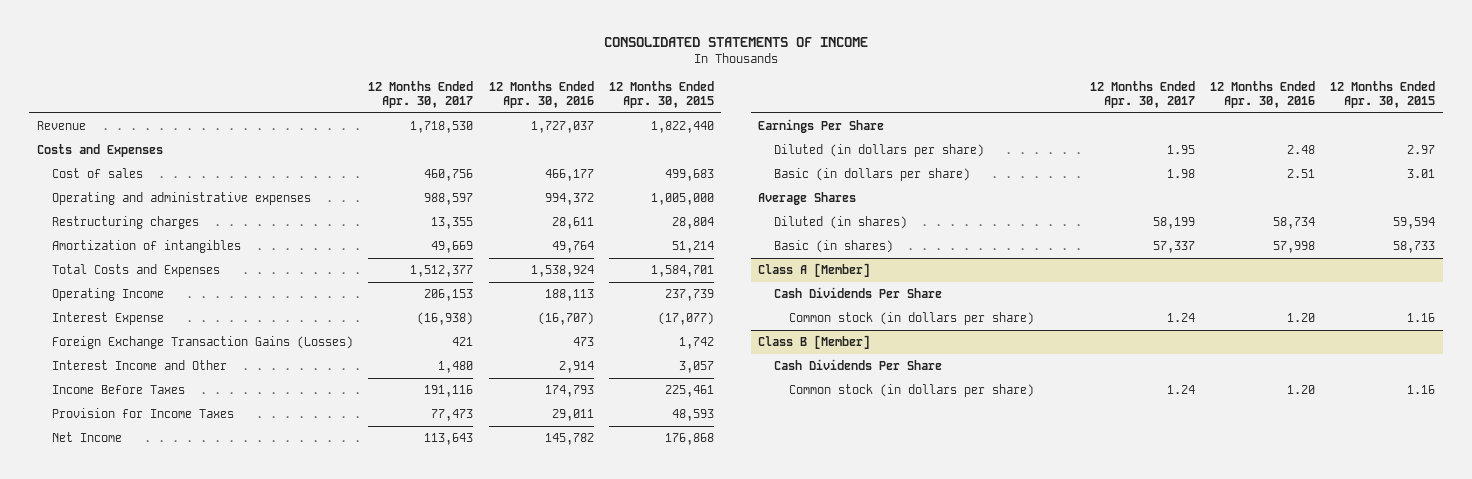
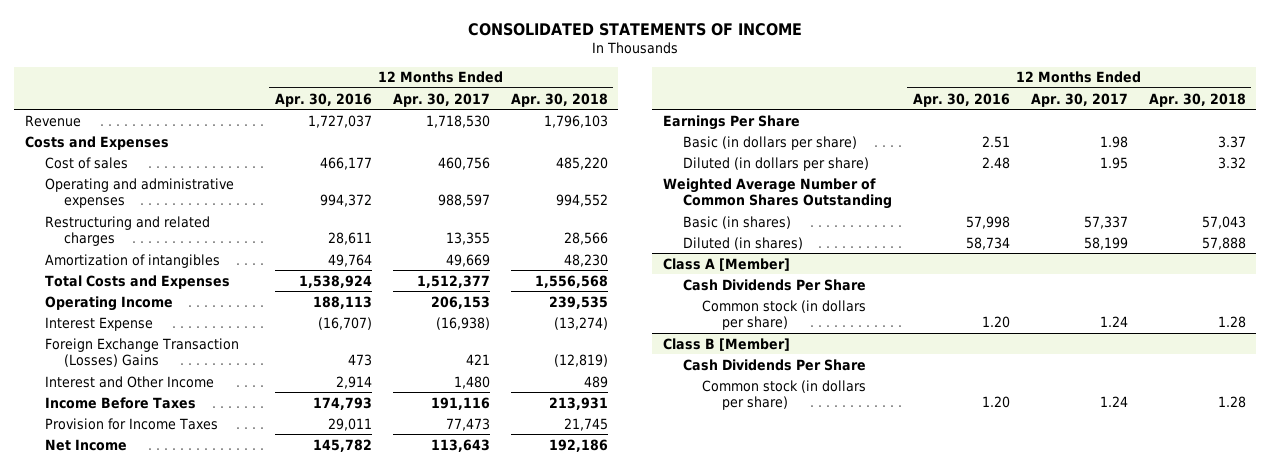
[608,80,714,109] 12 Months Ended Apr. 30, 2015 -> none
none -> [510,92,608,107] Apr. 30, 2018
[52,215,200,229] Restructuring charges -> [44,215,210,247] Restructuring and related charges
[52,335,354,349] Foreign Exchange Transaction Gains (Losses) -> [44,337,239,368] Foreign Exchange Transaction (Losses) Gains
[52,359,228,370] Interest Income and Other -> [44,375,214,388] Interest and Other Income
[773,143,984,157] Diluted (in dollars per share) -> [682,156,869,171] Diluted (in dollars per share)
[758,191,857,205] Average Shares -> [662,177,892,210] Weighted Average Number of Common Shares Outstanding
[773,215,907,229] Diluted (in shares) -> [682,236,803,250] Diluted (in shares)

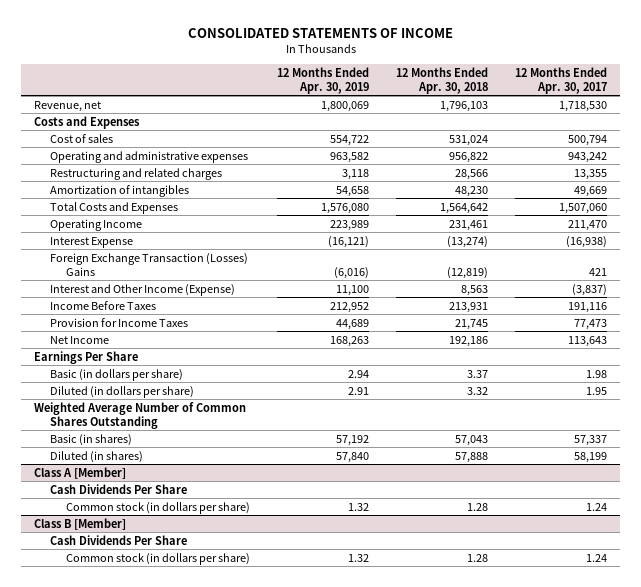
[274,92,372,107] Apr. 30, 2016 -> none
none -> [277,66,370,94] 12 Months Ended Apr. 30, 2019
[24,114,81,127] Revenue -> [34,100,102,112] Revenue, net
[437,156,490,170] 460,756 -> [568,134,608,146] 500,794
[555,156,608,170] 485,220 -> [449,134,489,146] 531,024
[437,194,490,208] 988,597 -> [568,151,608,163] 943,242
[555,194,608,208] 994,552 -> [449,151,489,163] 956,822
[416,274,490,288] 1,512,377 -> [559,202,608,214] 1,507,060
[534,274,608,288] 1,556,568 -> [440,202,489,214] 1,564,642
[430,295,490,309] 206,153 -> [568,219,608,231] 211,470
[548,295,608,309] 239,535 -> [449,219,489,231] 231,461
[44,375,214,388] Interest and Other Income -> [50,283,236,296] Interest and Other Income (Expense)
[453,375,490,389] 1,480 -> [572,283,608,296] (3,837)
[583,375,608,388] 489 -> [461,284,489,296] 8,563

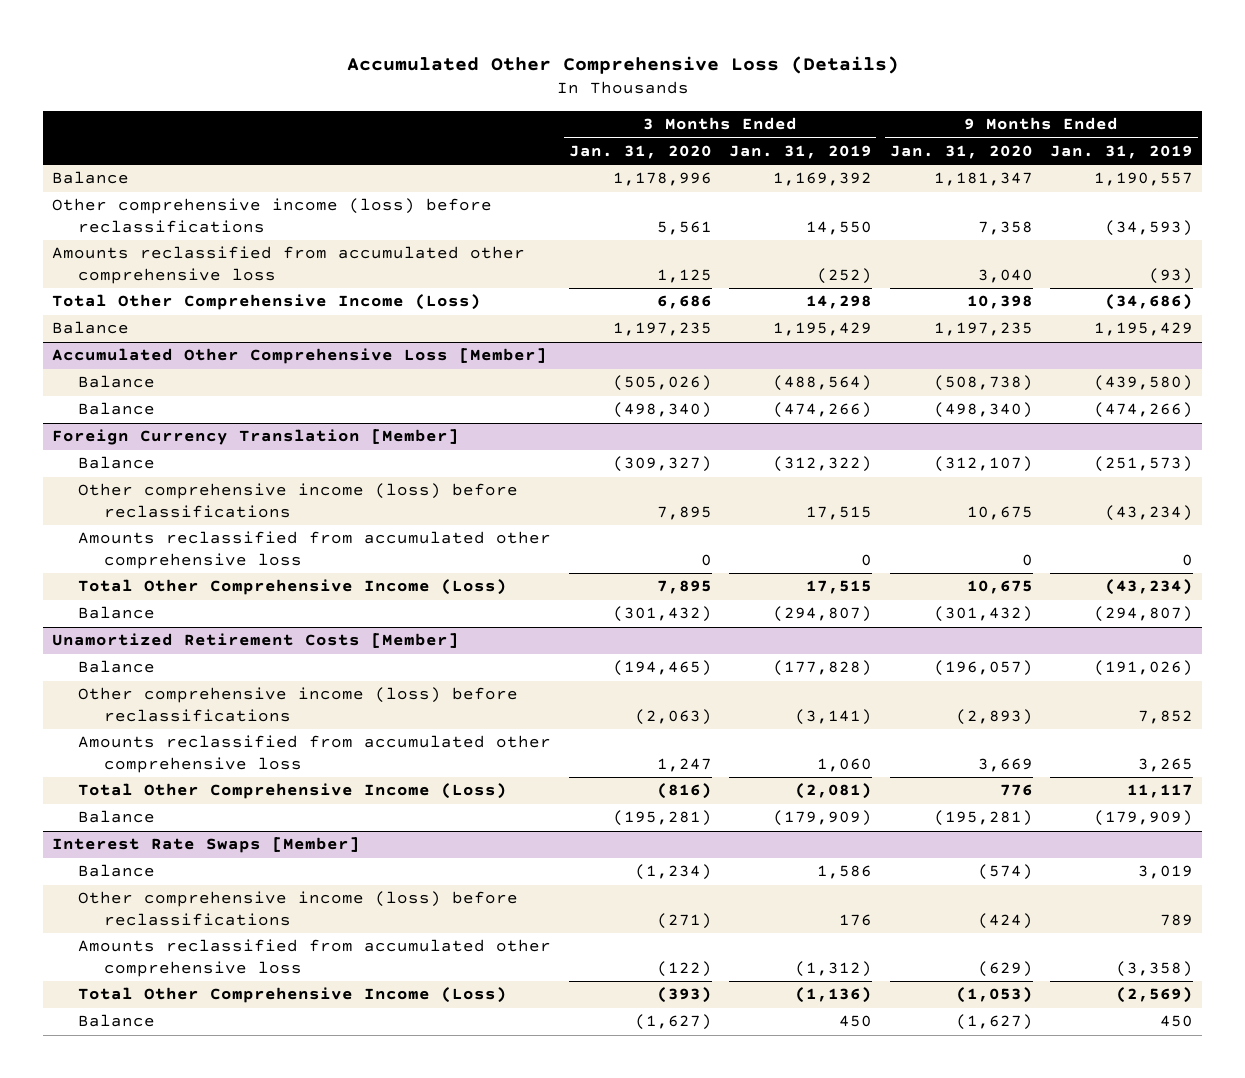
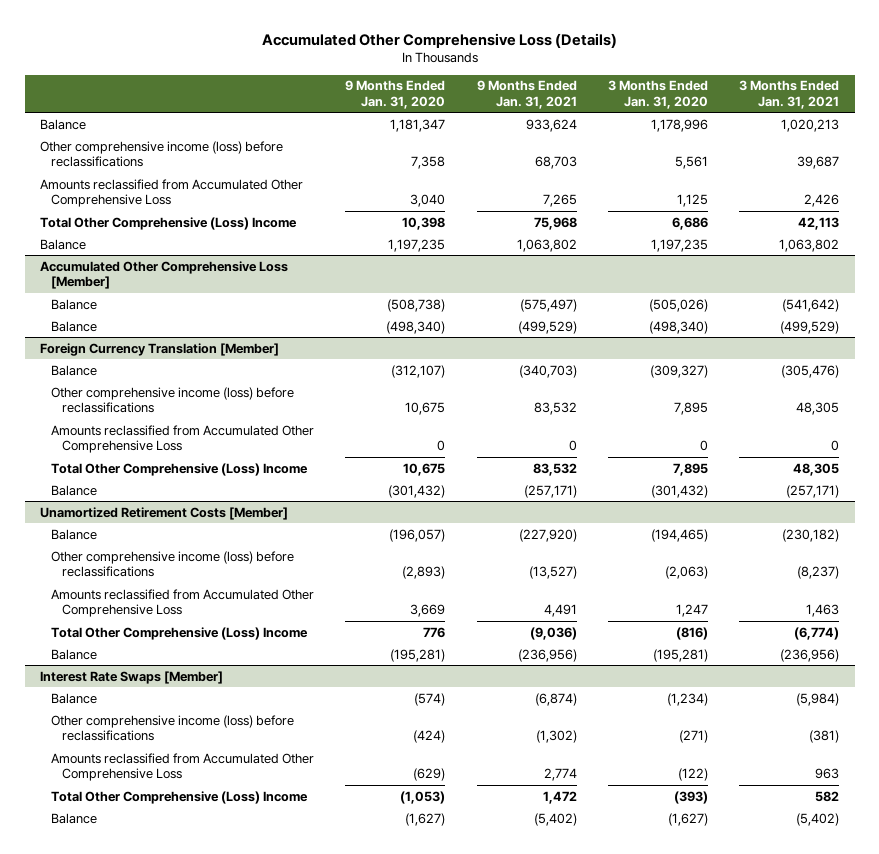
[729,144,873,159] Jan. 31, 2019 -> none
[1050,144,1194,159] Jan. 31, 2019 -> none
none -> [476,80,577,109] 9 Months Ended Jan. 31, 2021
none -> [739,80,840,109] 3 Months Ended Jan. 31, 2021
[51,246,525,285] Amounts reclassified from accumulated other comprehensive loss -> [40,178,304,208] Amounts reclassified from Accumulated Other Comprehensive Loss
[51,294,481,311] Total Other Comprehensive Income (Loss) -> [40,216,298,230] Total Other Comprehensive (Loss) Income
[78,531,552,570] Amounts reclassified from accumulated other comprehensive loss -> [51,424,315,454] Amounts reclassified from Accumulated Other Comprehensive Loss
[78,579,508,596] Total Other Comprehensive Income (Loss) -> [51,462,309,476] Total Other Comprehensive (Loss) Income
[78,735,552,774] Amounts reclassified from accumulated other comprehensive loss -> [51,588,315,618] Amounts reclassified from Accumulated Other Comprehensive Loss
[78,783,508,800] Total Other Comprehensive Income (Loss) -> [51,626,309,640] Total Other Comprehensive (Loss) Income
[78,939,552,978] Amounts reclassified from accumulated other comprehensive loss -> [51,752,315,782] Amounts reclassified from Accumulated Other Comprehensive Loss
[78,987,508,1004] Total Other Comprehensive Income (Loss) -> [51,790,309,804] Total Other Comprehensive (Loss) Income

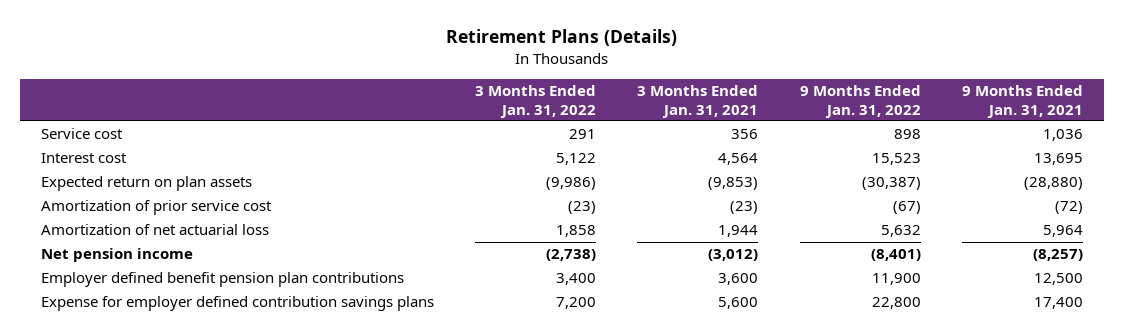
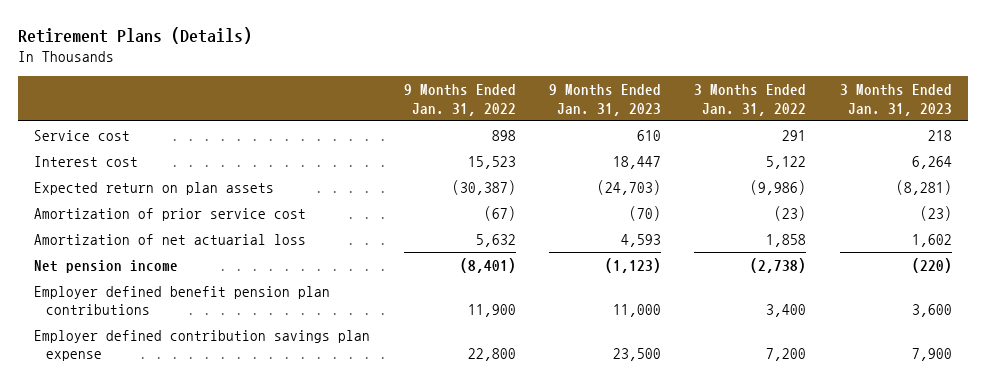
[637,85,759,118] 3 Months Ended Jan. 31, 2021 -> none
[962,85,1084,118] 9 Months Ended Jan. 31, 2021 -> none
none -> [549,83,662,116] 9 Months Ended Jan. 31, 2023
none -> [839,83,952,116] 3 Months Ended Jan. 31, 2023
[40,296,434,312] Expense for employer defined contribution savings plans -> [34,329,371,362] Employer defined contribution savings plan expense

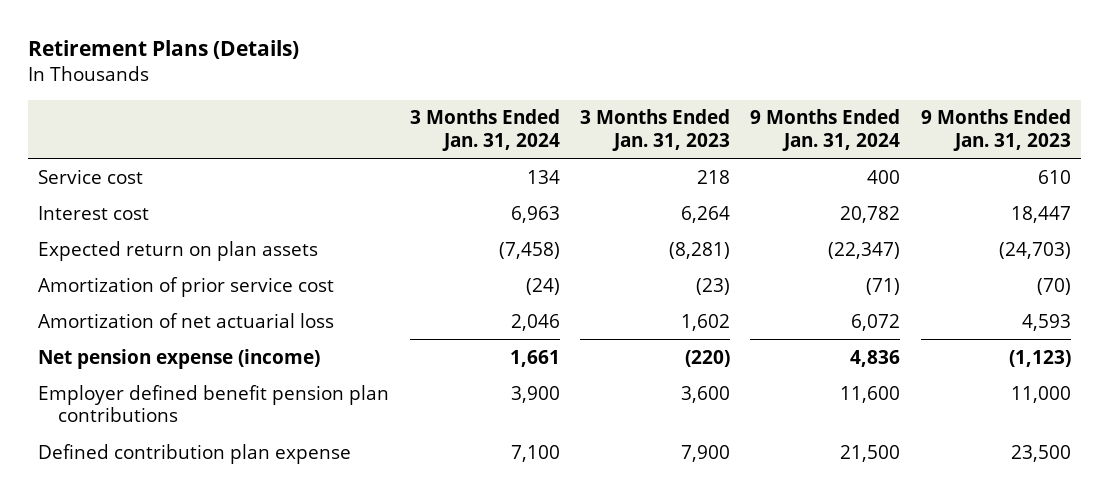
[403,83,516,116] 9 Months Ended Jan. 31, 2022 -> none
[694,83,807,116] 3 Months Ended Jan. 31, 2022 -> none
none -> [409,109,560,151] 3 Months Ended Jan. 31, 2024
none -> [750,109,901,151] 9 Months Ended Jan. 31, 2024
[34,259,179,273] Net pension income -> [38,348,321,369] Net pension expense (income)
[34,329,371,362] Employer defined contribution savings plan expense -> [38,443,352,464] Defined contribution plan expense

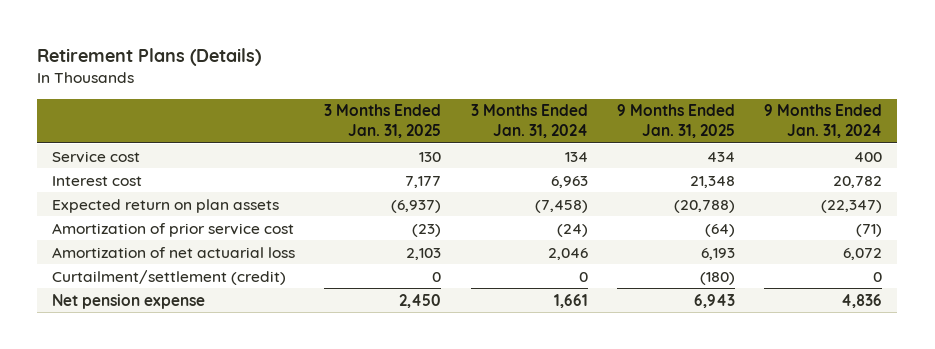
[579,109,730,151] 3 Months Ended Jan. 31, 2023 -> none
[920,109,1071,151] 9 Months Ended Jan. 31, 2023 -> none
none -> [324,104,442,139] 3 Months Ended Jan. 31, 2025
none -> [617,104,736,139] 9 Months Ended Jan. 31, 2025
[38,384,390,423] Employer defined benefit pension plan contributions -> none
[38,443,352,464] Defined contribution plan expense -> none
none -> [52,269,287,285] Curtailment/settlement (credit)
[38,348,321,369] Net pension expense (income) -> [52,293,206,309] Net pension expense

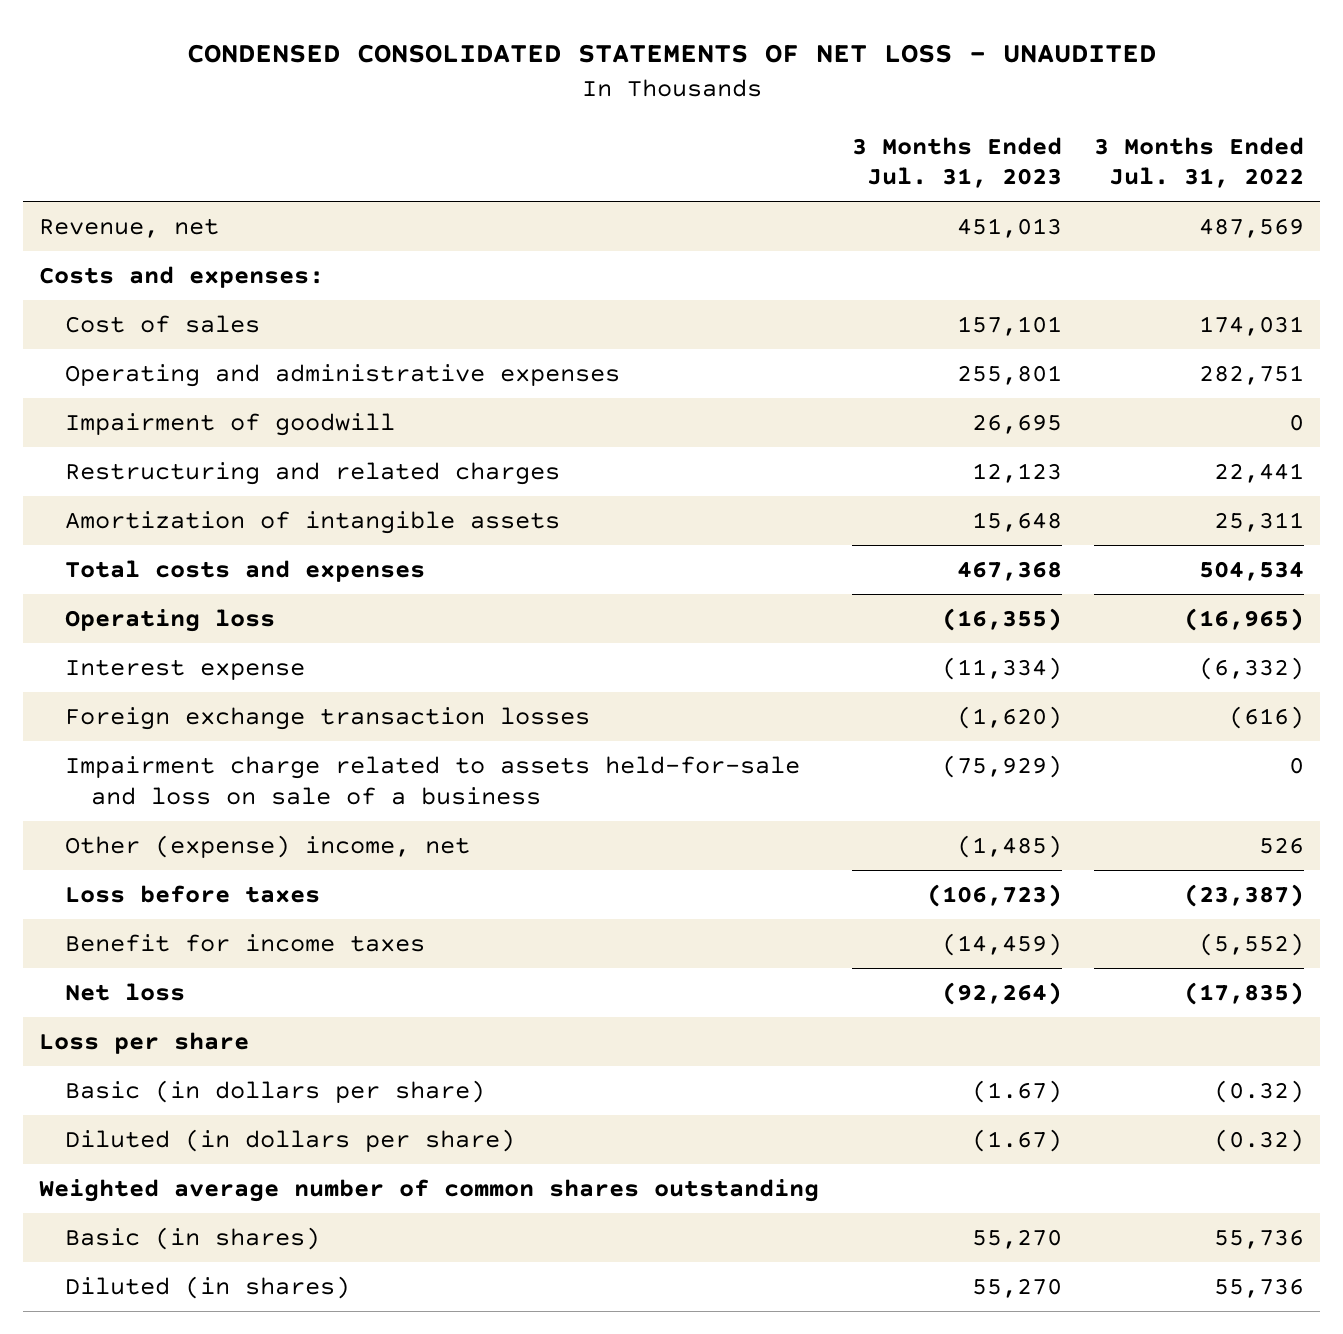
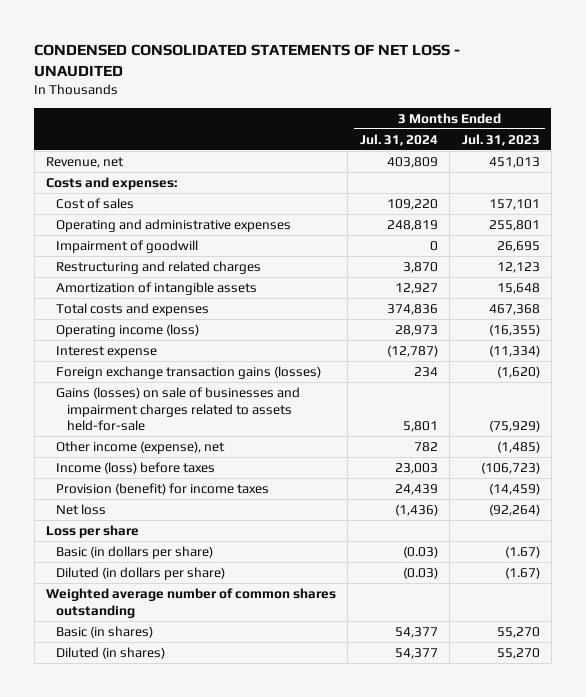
[1094,136,1305,189] 3 Months Ended Jul. 31, 2022 -> none
none -> [359,133,438,146] Jul. 31, 2024
[65,608,276,632] Operating loss -> [56,323,200,337] Operating income (loss)
[65,706,591,730] Foreign exchange transaction losses -> [56,365,322,379] Foreign exchange transaction gains (losses)
[65,755,801,805] Impairment charge related to assets held-for-sale and loss on sale of a business -> [56,386,301,432] Gains (losses) on sale of businesses and impairment charges related to assets held-for-sale
[65,834,471,858] Other (expense) income, net -> [56,440,226,454] Other income (expense), net
[65,884,321,903] Loss before taxes -> [56,461,216,474] Income (loss) before taxes
[65,933,426,952] Benefit for income taxes -> [56,482,270,495] Provision (benefit) for income taxes

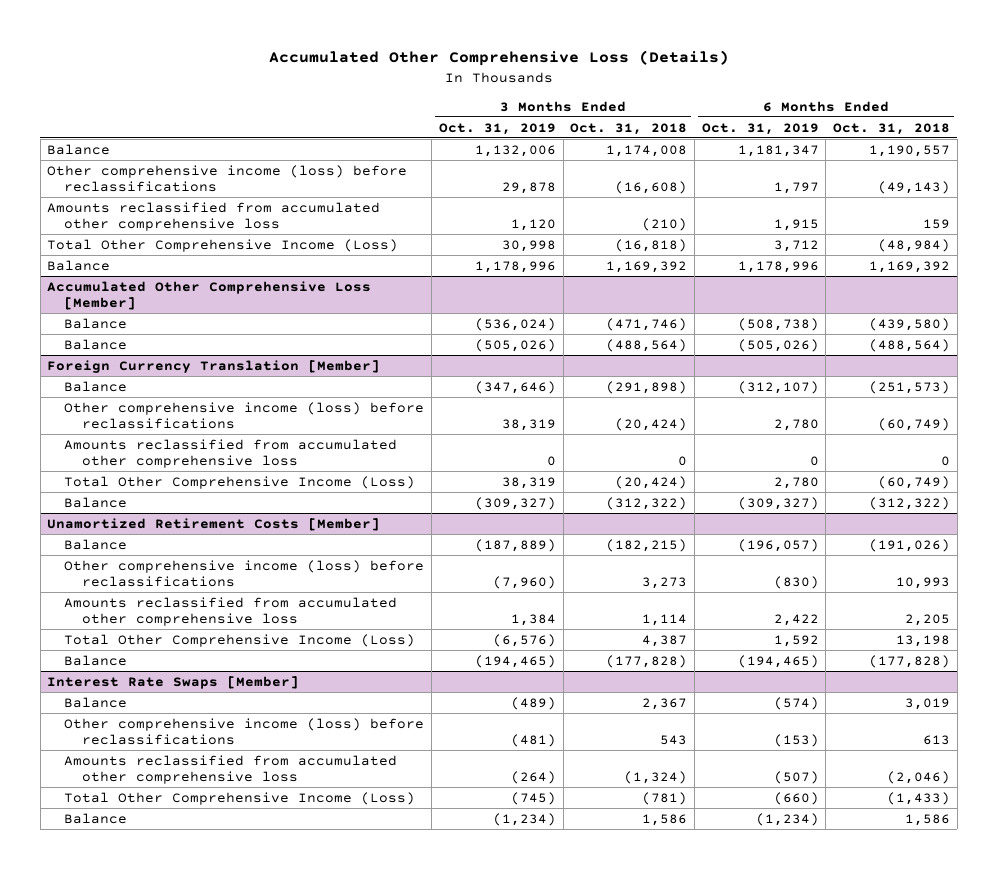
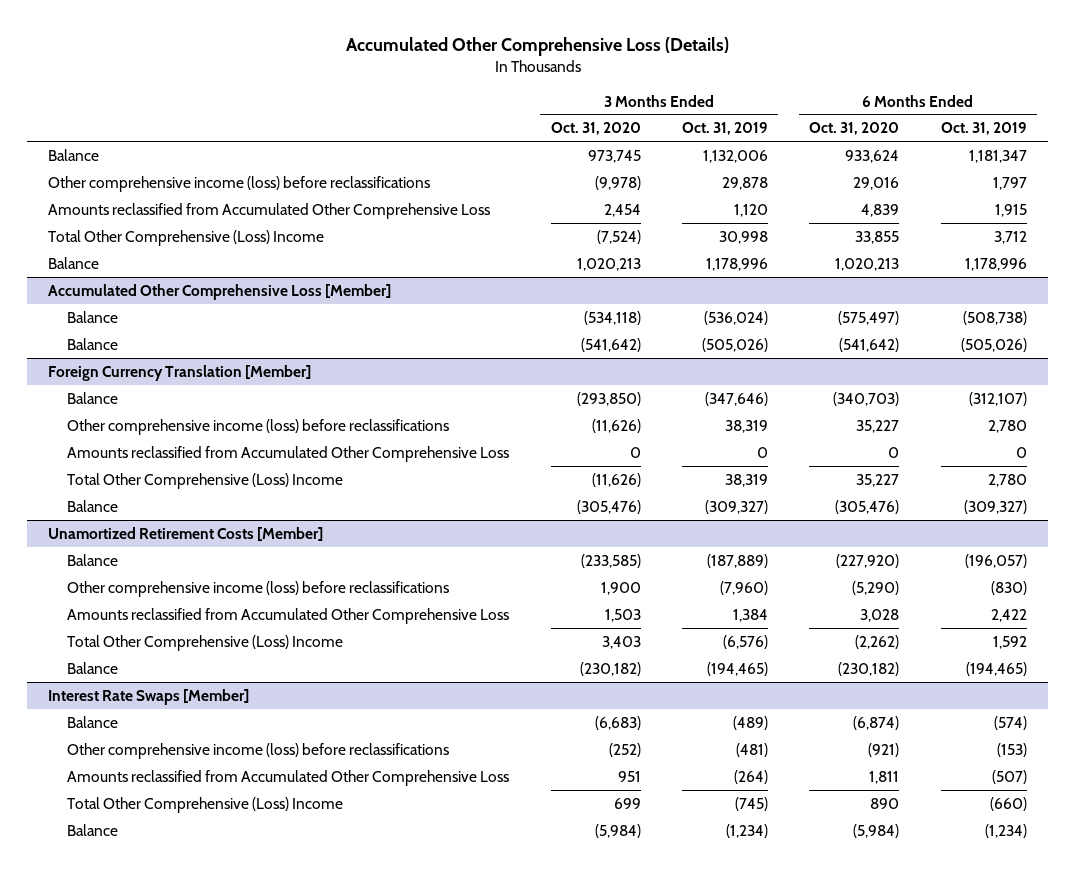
[570,122,688,135] Oct. 31, 2018 -> none
[833,122,951,135] Oct. 31, 2018 -> none
none -> [550,122,641,136] Oct. 31, 2020
none -> [809,122,900,136] Oct. 31, 2020
[47,201,381,232] Amounts reclassified from accumulated other comprehensive loss -> [48,202,491,219] Amounts reclassified from Accumulated Other Comprehensive Loss
[47,238,399,252] Total Other Comprehensive Income (Loss) -> [48,229,325,246] Total Other Comprehensive (Loss) Income
[64,438,398,469] Amounts reclassified from accumulated other comprehensive loss -> [67,445,510,462] Amounts reclassified from Accumulated Other Comprehensive Loss
[64,475,416,489] Total Other Comprehensive Income (Loss) -> [67,472,344,489] Total Other Comprehensive (Loss) Income
[64,596,398,627] Amounts reclassified from accumulated other comprehensive loss -> [67,607,510,624] Amounts reclassified from Accumulated Other Comprehensive Loss
[64,633,416,647] Total Other Comprehensive Income (Loss) -> [67,634,344,651] Total Other Comprehensive (Loss) Income
[64,754,398,785] Amounts reclassified from accumulated other comprehensive loss -> [67,769,510,786] Amounts reclassified from Accumulated Other Comprehensive Loss
[64,791,416,805] Total Other Comprehensive Income (Loss) -> [67,796,344,813] Total Other Comprehensive (Loss) Income

